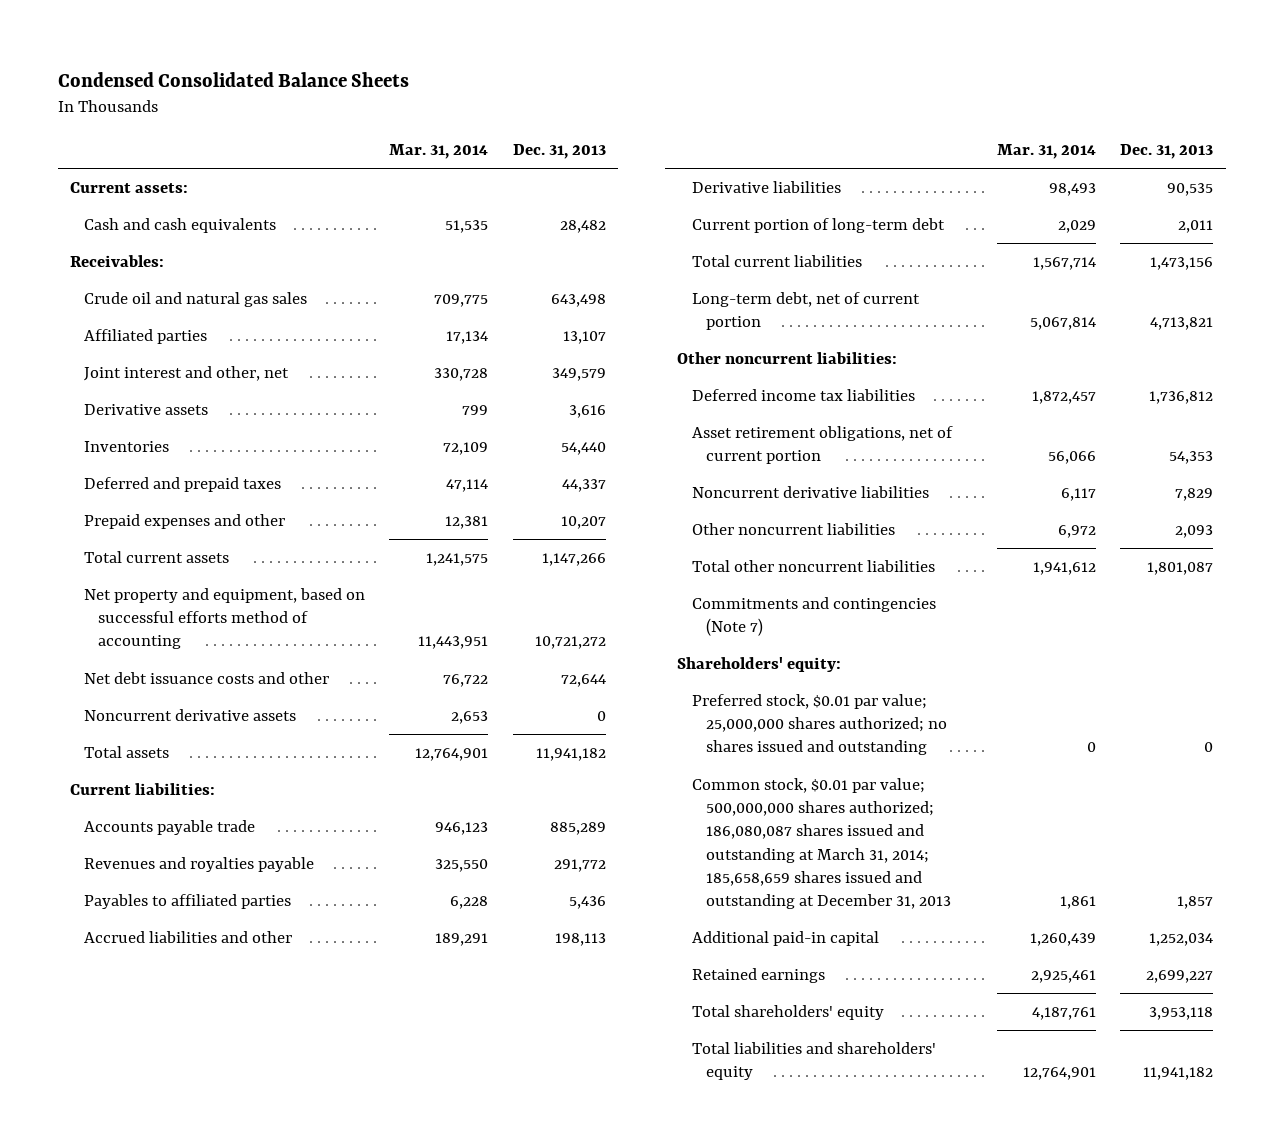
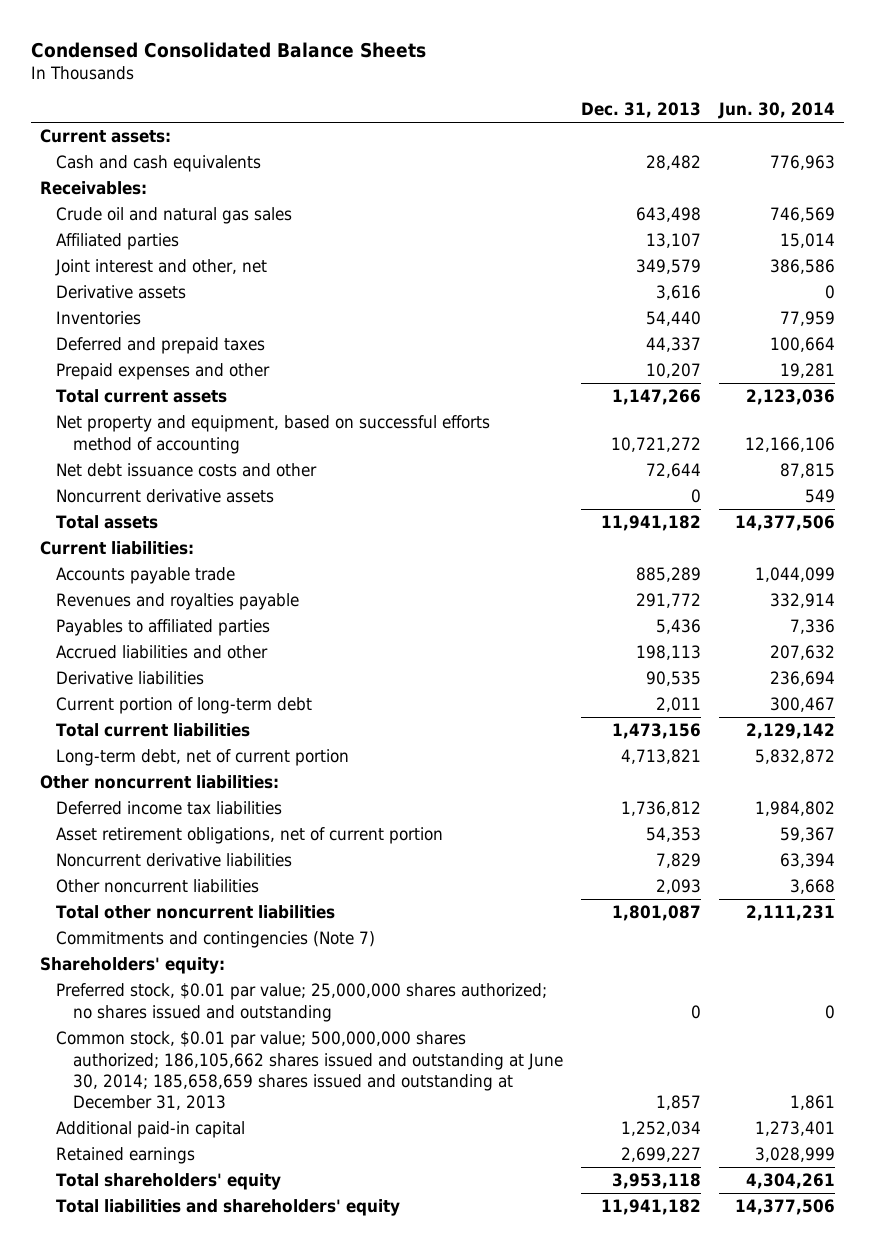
[389,144,489,160] Mar. 31, 2014 -> none
none -> [717,102,835,120] Jun. 30, 2014
[691,777,951,909] Common stock, $0.01 par value; 500,000,000 shares authorized; 186,080,087 shares issued and outstanding at March 31, 2014; 185,658,659 shares issued and outstanding at December 31, 2013 -> [56,1031,563,1111] Common stock, $0.01 par value; 500,000,000 shares authorized; 186,105,662 shares issued and outstanding at June 30, 2014; 185,658,659 shares issued and outstanding at December 31, 2013

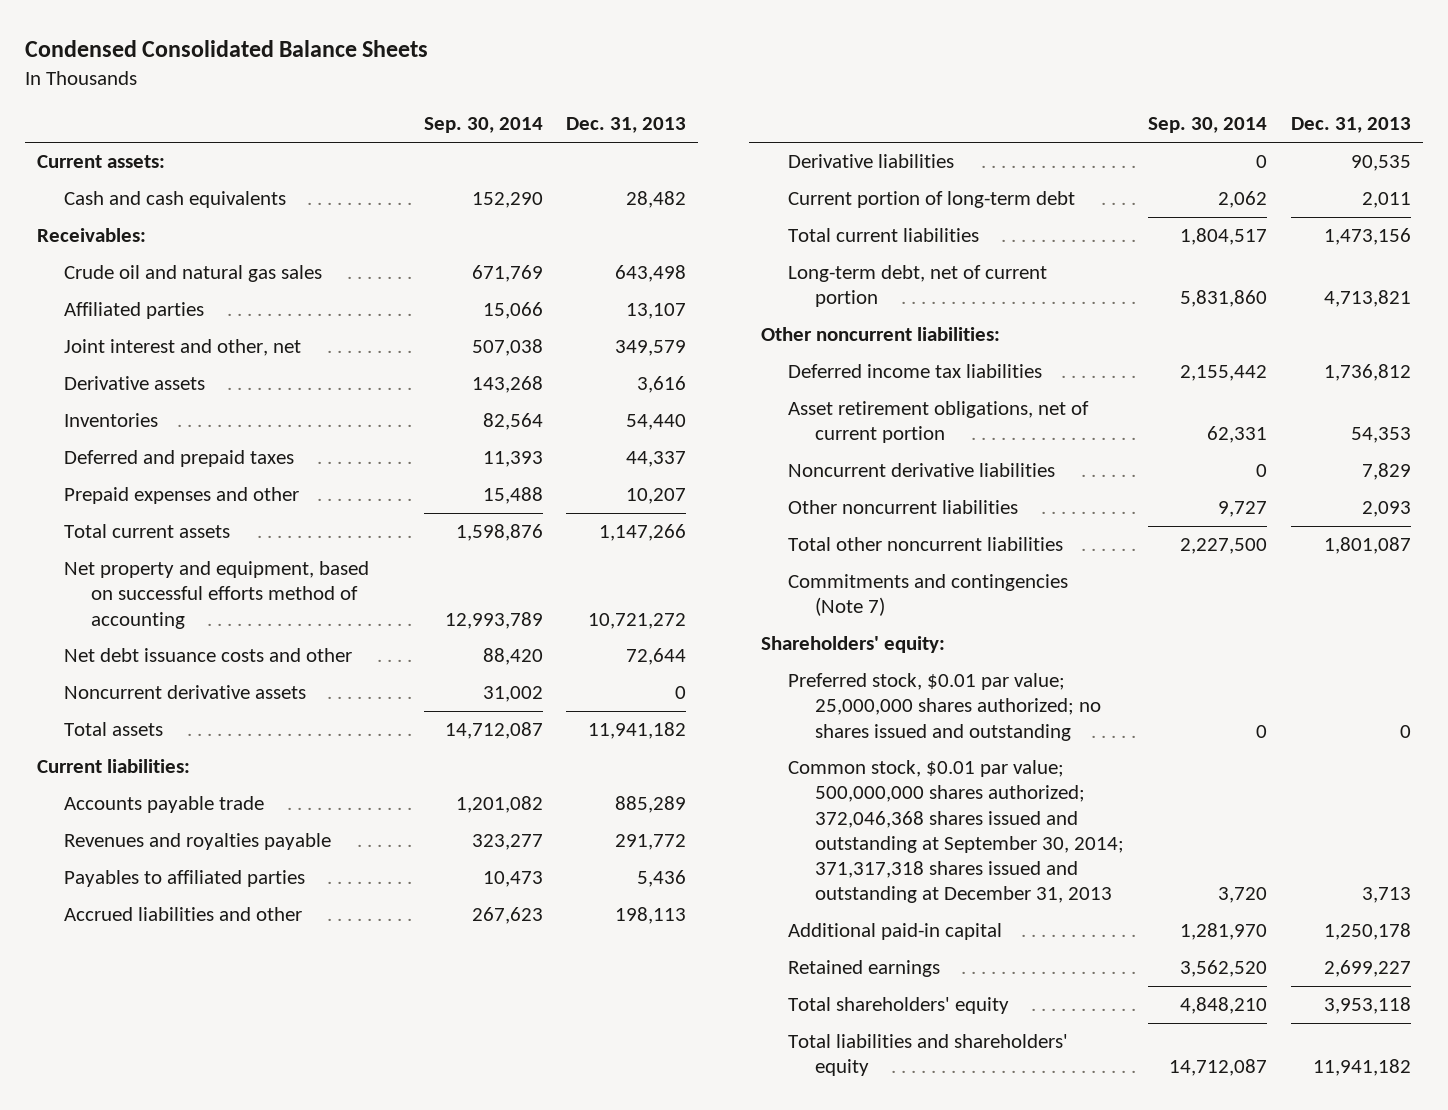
[717,102,835,120] Jun. 30, 2014 -> none
none -> [423,117,543,134] Sep. 30, 2014
[56,1031,563,1111] Common stock, $0.01 par value; 500,000,000 shares authorized; 186,105,662 shares issued and outstanding at June 30, 2014; 185,658,659 shares issued and outstanding at December 31, 2013 -> [788,760,1124,904] Common stock, $0.01 par value; 500,000,000 shares authorized; 372,046,368 shares issued and outstanding at September 30, 2014; 371,317,318 shares issued and outstanding at December 31, 2013
[655,1095,701,1111] 1,857 -> [1361,887,1411,904] 3,713
[620,1121,701,1137] 1,252,034 -> [1323,923,1411,941] 1,250,178

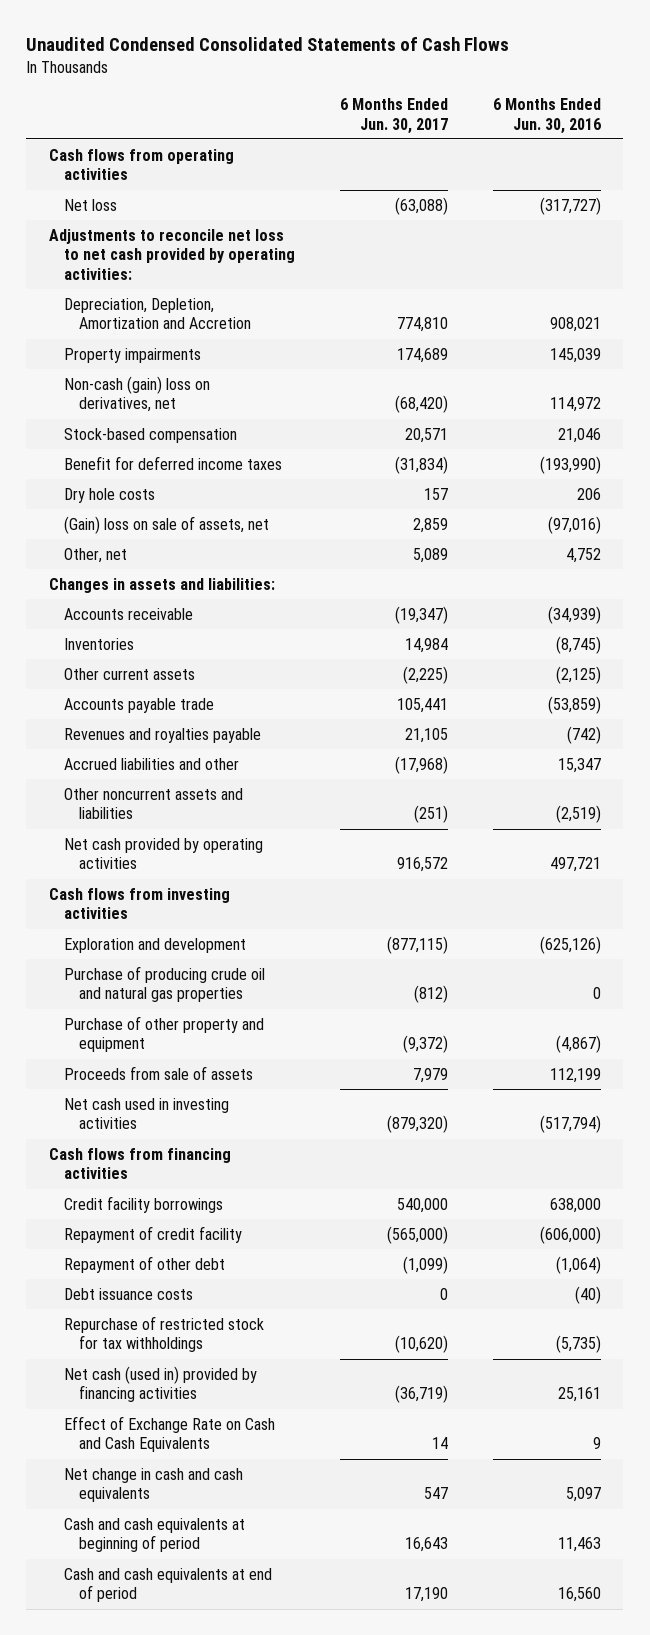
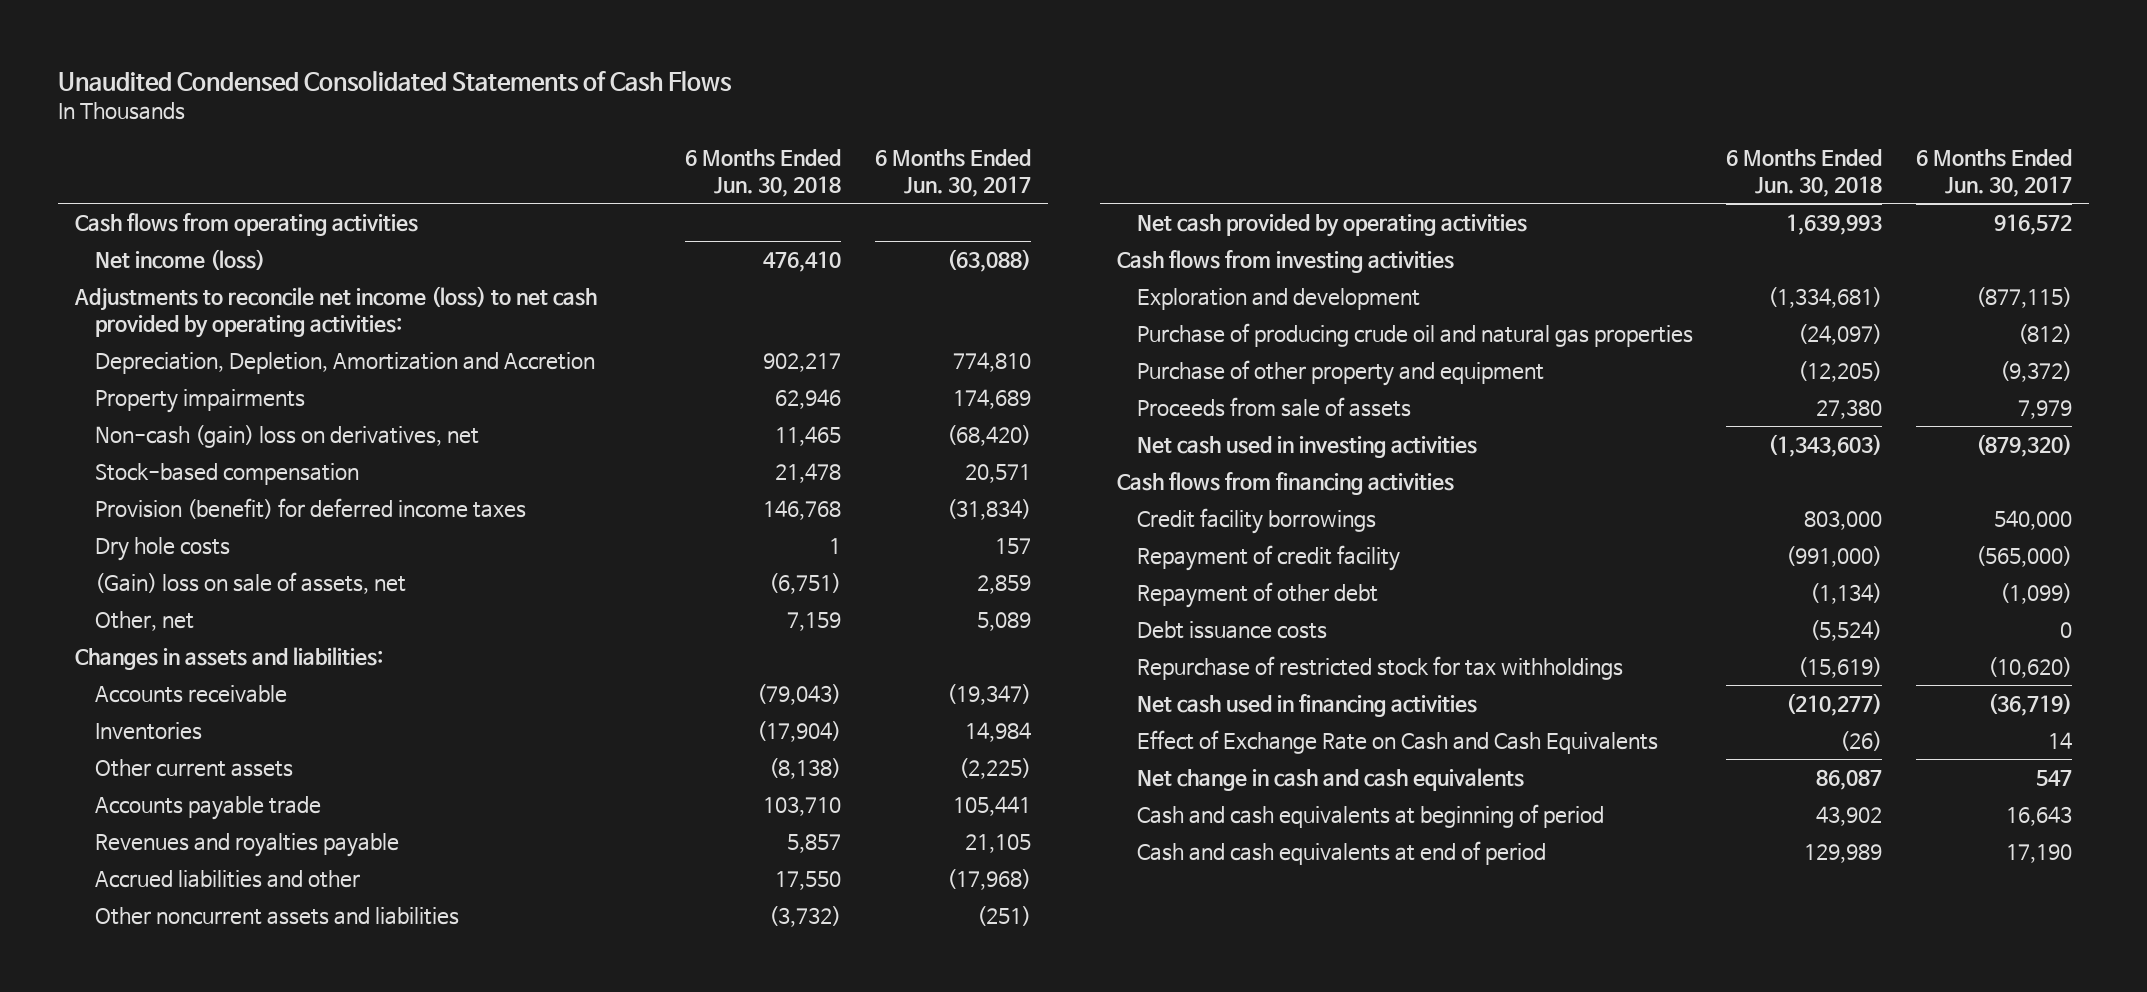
[492,97,601,134] 6 Months Ended Jun. 30, 2016 -> none
none -> [684,149,841,198] 6 Months Ended Jun. 30, 2018
[63,198,117,211] Net loss -> [95,249,266,271] Net income (loss)
[48,228,295,281] Adjustments to reconcile net loss to net cash provided by operating activities: -> [74,286,598,339] Adjustments to reconcile net income (loss) to net cash provided by operating activities:
[63,455,282,470] Benefit for deferred income taxes -> [95,498,527,520] Provision (benefit) for deferred income taxes
[63,1365,257,1403] Net cash (used in) provided by financing activities -> [1136,694,1477,718] Net cash used in financing activities

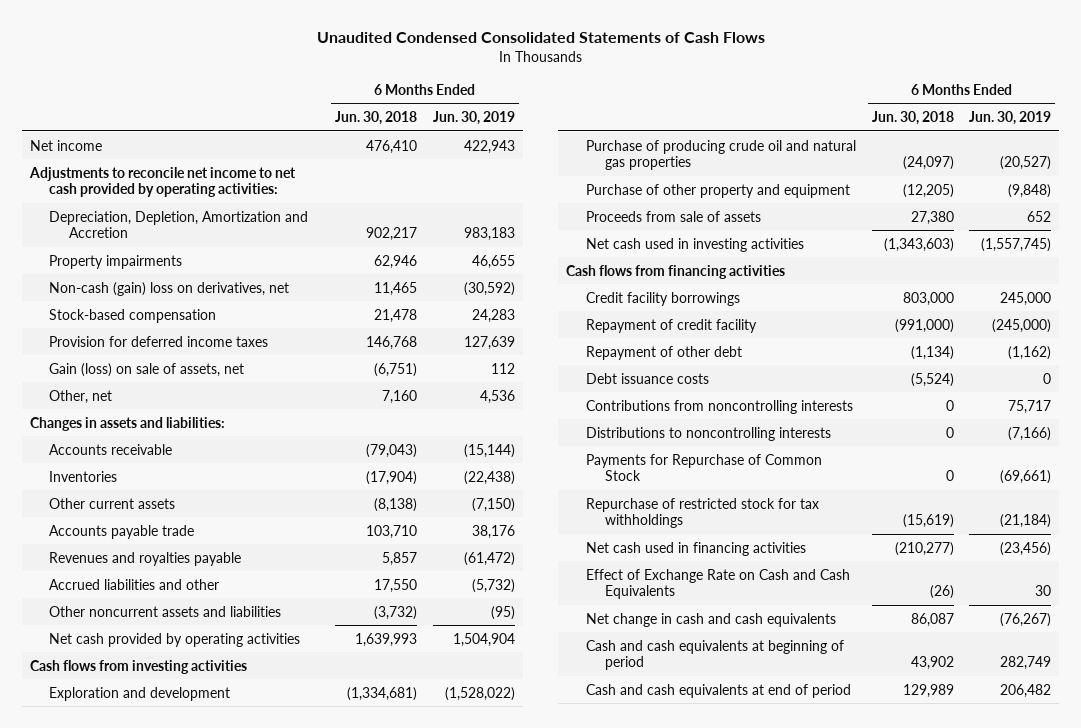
[874,149,1031,198] 6 Months Ended Jun. 30, 2017 -> none
none -> [433,111,516,126] Jun. 30, 2019
[75,213,419,237] Cash flows from operating activities -> none
[95,249,266,271] Net income (loss) -> [29,139,102,151] Net income
[74,286,598,339] Adjustments to reconcile net income (loss) to net cash provided by operating activities: -> [28,166,296,198] Adjustments to reconcile net income to net cash provided by operating activities:
[95,537,231,562] Dry hole costs -> none
[95,498,527,520] Provision (benefit) for deferred income taxes -> [49,335,269,347] Provision for deferred income taxes
[95,572,407,595] (Gain) loss on sale of assets, net -> [49,362,245,377] Gain (loss) on sale of assets, net
[786,612,841,632] 7,159 -> [382,389,418,404] 7,160
none -> [585,399,853,414] Contributions from noncontrolling interests
none -> [585,426,831,441] Distributions to noncontrolling interests
none -> [585,453,822,482] Payments for Repurchase of Common Stock

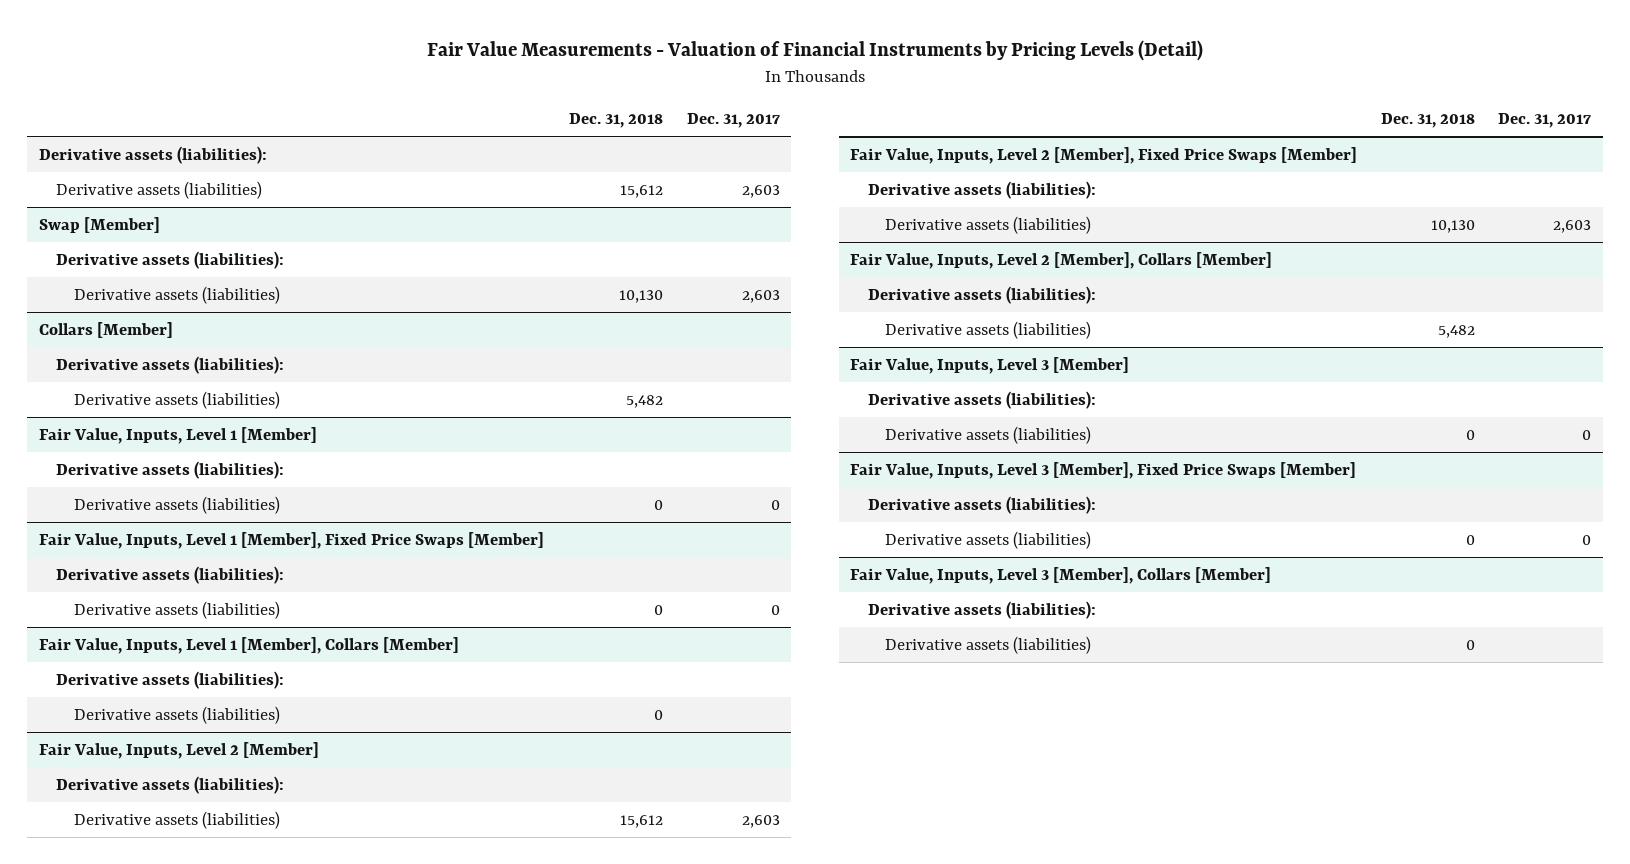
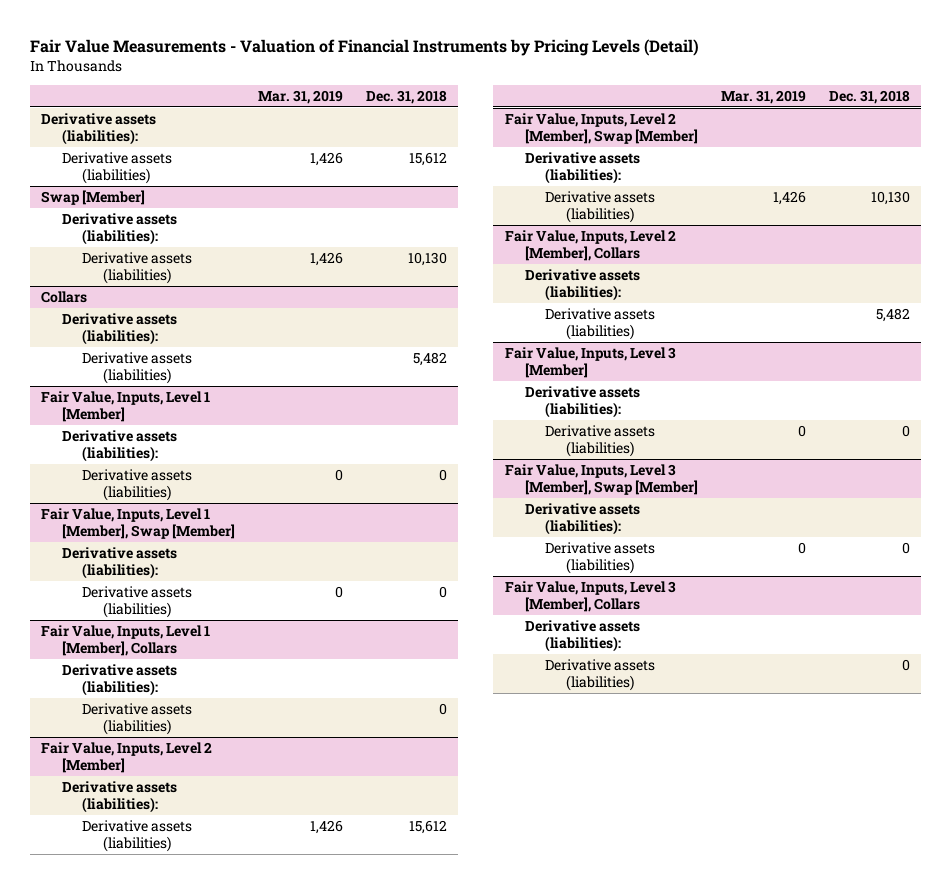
[686,112,780,128] Dec. 31, 2017 -> none
none -> [257,89,343,104] Mar. 31, 2019
[38,322,173,339] Collars [Member] -> [41,291,88,304] Collars
[38,532,544,550] Fair Value, Inputs, Level 1 [Member], Fixed Price Swaps [Member] -> [41,508,235,540] Fair Value, Inputs, Level 1 [Member], Swap [Member]
[38,637,459,655] Fair Value, Inputs, Level 1 [Member], Collars [Member] -> [41,625,211,657] Fair Value, Inputs, Level 1 [Member], Collars
[850,147,1358,165] Fair Value, Inputs, Level 2 [Member], Fixed Price Swaps [Member] -> [504,113,699,145] Fair Value, Inputs, Level 2 [Member], Swap [Member]
[850,252,1273,270] Fair Value, Inputs, Level 2 [Member], Collars [Member] -> [504,230,676,262] Fair Value, Inputs, Level 2 [Member], Collars
[850,462,1357,480] Fair Value, Inputs, Level 3 [Member], Fixed Price Swaps [Member] -> [504,464,699,496] Fair Value, Inputs, Level 3 [Member], Swap [Member]
[850,567,1272,585] Fair Value, Inputs, Level 3 [Member], Collars [Member] -> [504,581,676,613] Fair Value, Inputs, Level 3 [Member], Collars

